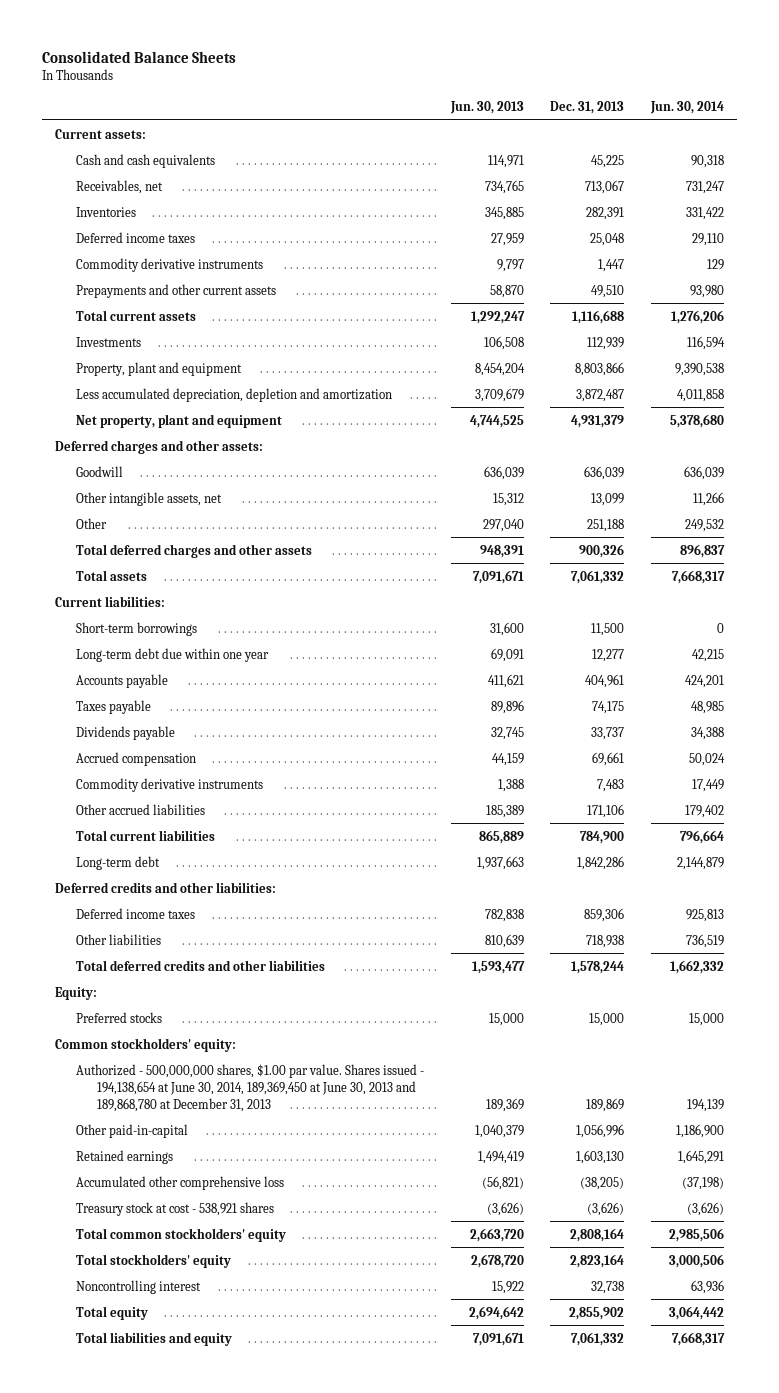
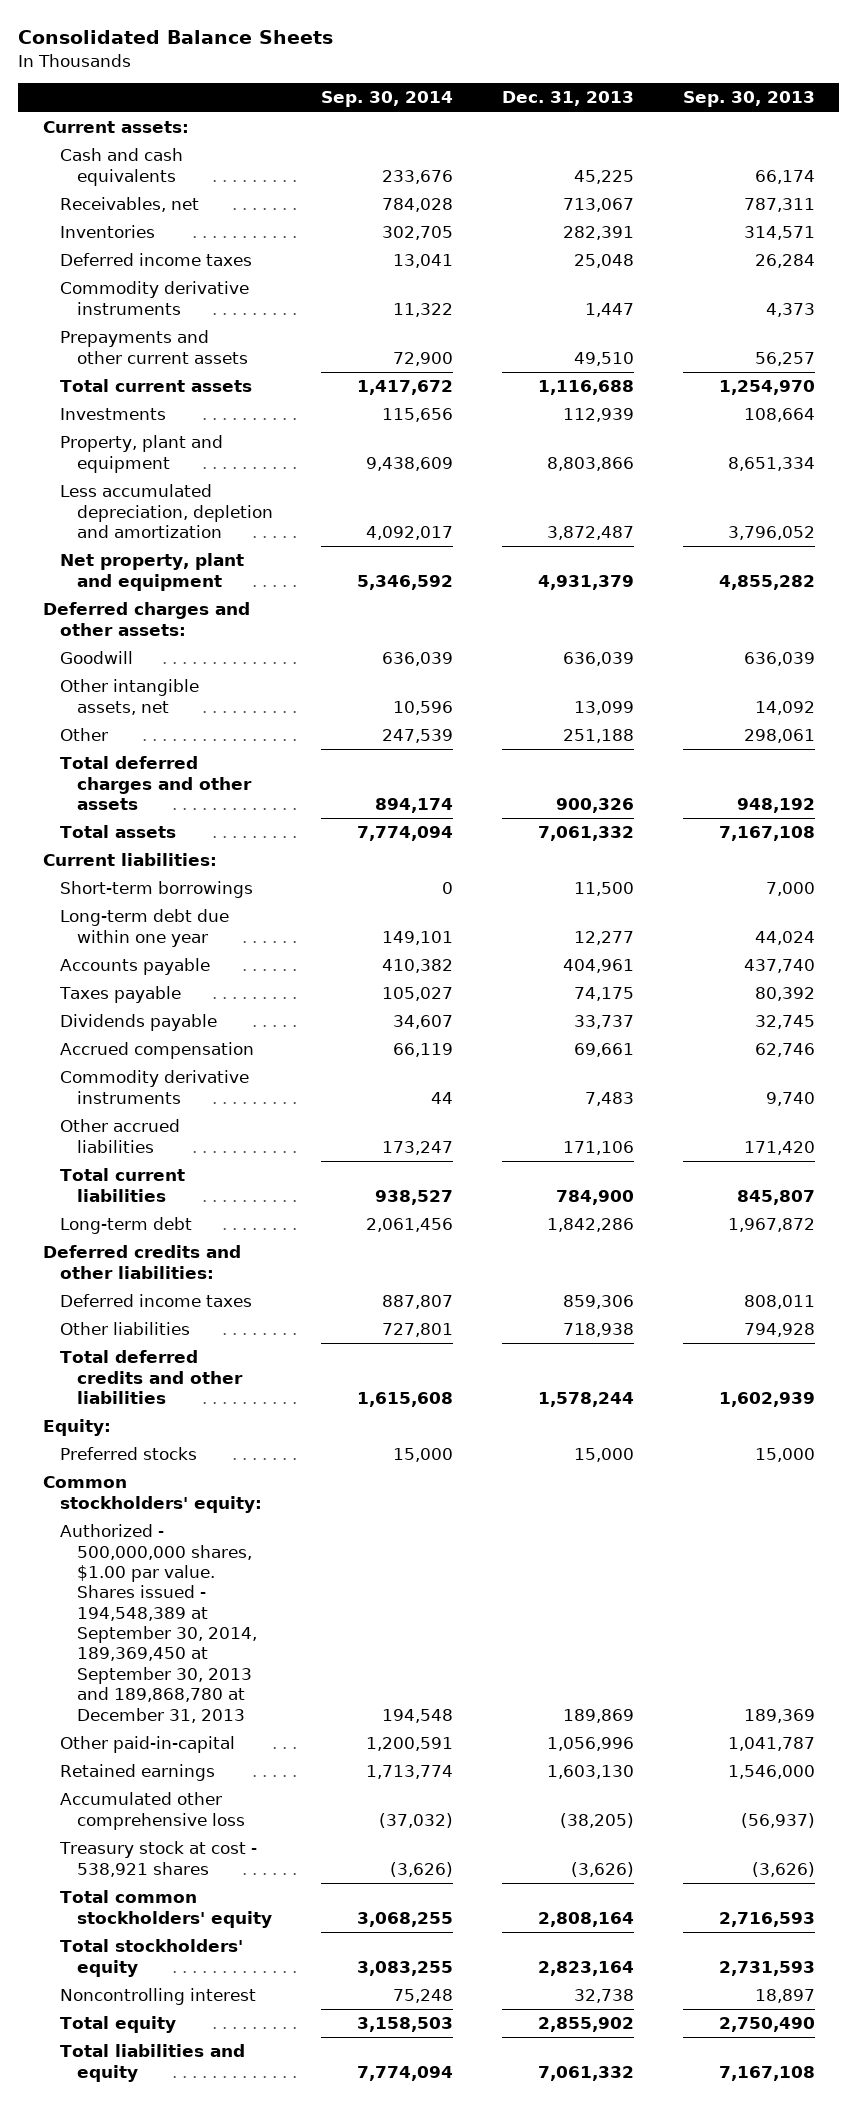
[449,101,524,115] Jun. 30, 2013 -> none
[649,101,724,115] Jun. 30, 2014 -> none
none -> [321,91,454,108] Sep. 30, 2014
none -> [682,91,815,108] Sep. 30, 2013
[76,1063,425,1112] Authorized - 500,000,000 shares, $1.00 par value. Shares issued - 194,138,654 at June 30, 2014, 189,369,450 at June 30, 2013 and 189,868,780 at December 31, 2013 -> [59,1524,257,1723] Authorized - 500,000,000 shares, $1.00 par value. Shares issued - 194,548,389 at September 30, 2014, 189,369,450 at September 30, 2013 and 189,868,780 at December 31, 2013

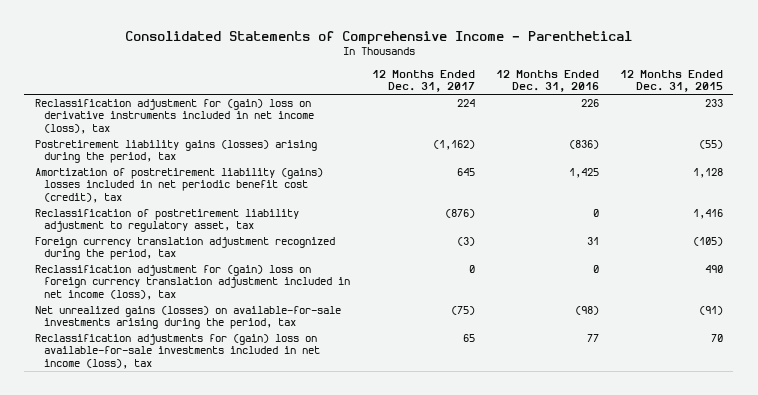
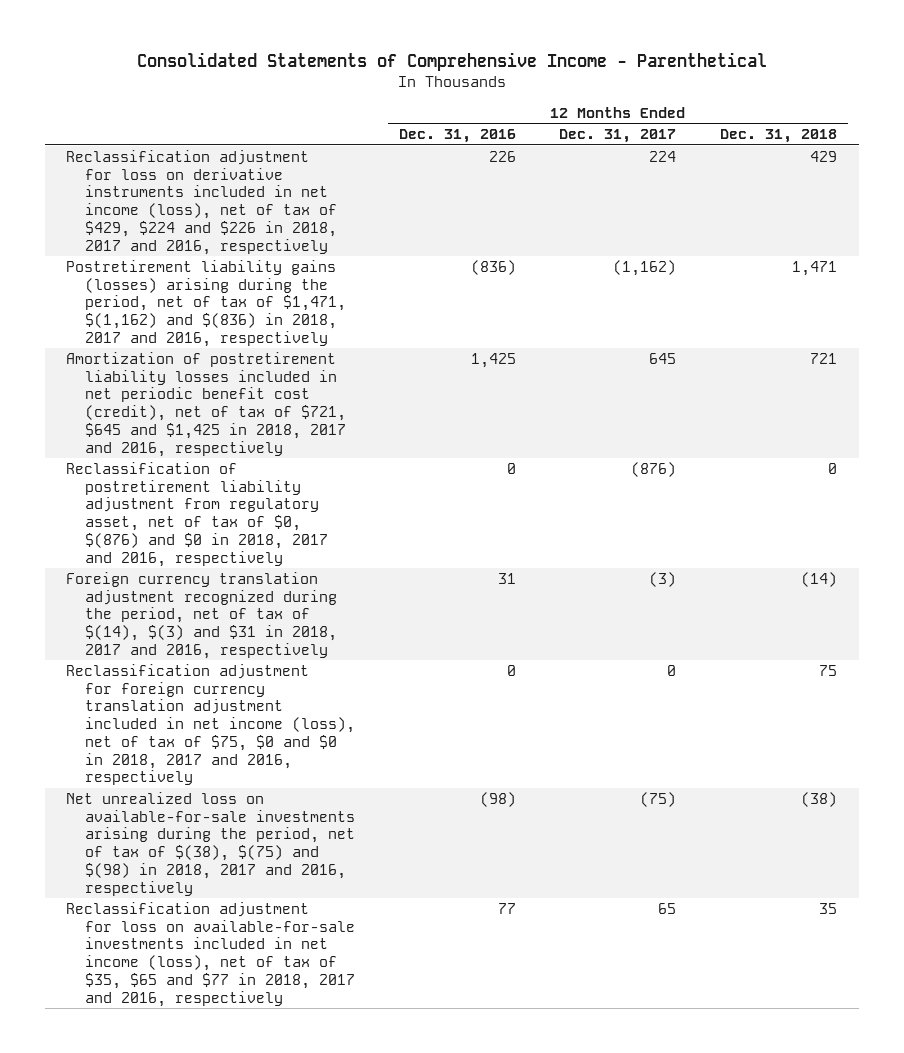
[619,70,723,93] 12 Months Ended Dec. 31, 2015 -> none
none -> [720,129,838,144] Dec. 31, 2018
[35,98,315,134] Reclassification adjustment for (gain) loss on derivative instruments included in net income (loss), tax -> [66,149,337,255] Reclassification adjustment for loss on derivative instruments included in net income (loss), net of tax of $429, $224 and $226 in 2018, 2017 and 2016, respectively
[35,139,318,164] Postretirement liability gains (losses) arising during the period, tax -> [66,259,346,347] Postretirement liability gains (losses) arising during the period, net of tax of $1,471, $(1,162) and $(836) in 2018, 2017 and 2016, respectively
[35,167,324,203] Amortization of postretirement liability (gains) losses included in net periodic benefit cost (credit), tax -> [66,351,346,457] Amortization of postretirement liability losses included in net periodic benefit cost (credit), net of tax of $721, $645 and $1,425 in 2018, 2017 and 2016, respectively
[35,208,300,233] Reclassification of postretirement liability adjustment to regulatory asset, tax -> [66,461,328,567] Reclassification of postretirement liability adjustment from regulatory asset, net of tax of $0, $(876) and $0 in 2018, 2017 and 2016, respectively
[35,236,336,261] Foreign currency translation adjustment recognized during the period, tax -> [66,571,337,659] Foreign currency translation adjustment recognized during the period, net of tax of $(14), $(3) and $31 in 2018, 2017 and 2016, respectively
[35,264,351,300] Reclassification adjustment for (gain) loss on foreign currency translation adjustment included in net income (loss), tax -> [66,663,355,786] Reclassification adjustment for foreign currency translation adjustment included in net income (loss), net of tax of $75, $0 and $0 in 2018, 2017 and 2016, respectively
[35,305,342,330] Net unrealized gains (losses) on available-for-sale investments arising during the period, tax -> [66,791,355,896] Net unrealized loss on available-for-sale investments arising during the period, net of tax of $(38), $(75) and $(98) in 2018, 2017 and 2016, respectively
[35,333,321,369] Reclassification adjustments for (gain) loss on available-for-sale investments included in net income (loss), tax -> [66,901,355,1007] Reclassification adjustment for loss on available-for-sale investments included in net income (loss), net of tax of $35, $65 and $77 in 2018, 2017 and 2016, respectively

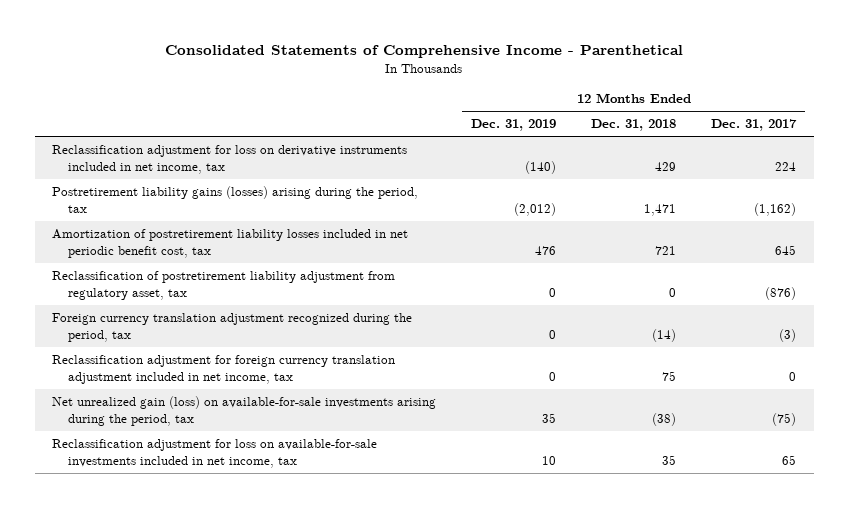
[398,129,516,144] Dec. 31, 2016 -> none
none -> [471,119,557,132] Dec. 31, 2019
[66,149,337,255] Reclassification adjustment for loss on derivative instruments included in net income (loss), net of tax of $429, $224 and $226 in 2018, 2017 and 2016, respectively -> [52,145,408,174] Reclassification adjustment for loss on derivative instruments included in net income, tax
[66,259,346,347] Postretirement liability gains (losses) arising during the period, net of tax of $1,471, $(1,162) and $(836) in 2018, 2017 and 2016, respectively -> [52,186,419,213] Postretirement liability gains (losses) arising during the period, tax
[66,351,346,457] Amortization of postretirement liability losses included in net periodic benefit cost (credit), net of tax of $721, $645 and $1,425 in 2018, 2017 and 2016, respectively -> [52,229,409,258] Amortization of postretirement liability losses included in net periodic benefit cost, tax
[66,461,328,567] Reclassification of postretirement liability adjustment from regulatory asset, net of tax of $0, $(876) and $0 in 2018, 2017 and 2016, respectively -> [52,271,396,300] Reclassification of postretirement liability adjustment from regulatory asset, tax
[66,571,337,659] Foreign currency translation adjustment recognized during the period, net of tax of $(14), $(3) and $31 in 2018, 2017 and 2016, respectively -> [52,313,413,342] Foreign currency translation adjustment recognized during the period, tax
[66,663,355,786] Reclassification adjustment for foreign currency translation adjustment included in net income (loss), net of tax of $75, $0 and $0 in 2018, 2017 and 2016, respectively -> [52,355,396,384] Reclassification adjustment for foreign currency translation adjustment included in net income, tax
[66,791,355,896] Net unrealized loss on available-for-sale investments arising during the period, net of tax of $(38), $(75) and $(98) in 2018, 2017 and 2016, respectively -> [52,396,437,426] Net unrealized gain (loss) on available-for-sale investments arising during the period, tax
[66,901,355,1007] Reclassification adjustment for loss on available-for-sale investments included in net income (loss), net of tax of $35, $65 and $77 in 2018, 2017 and 2016, respectively -> [52,439,378,468] Reclassification adjustment for loss on available-for-sale investments included in net income, tax

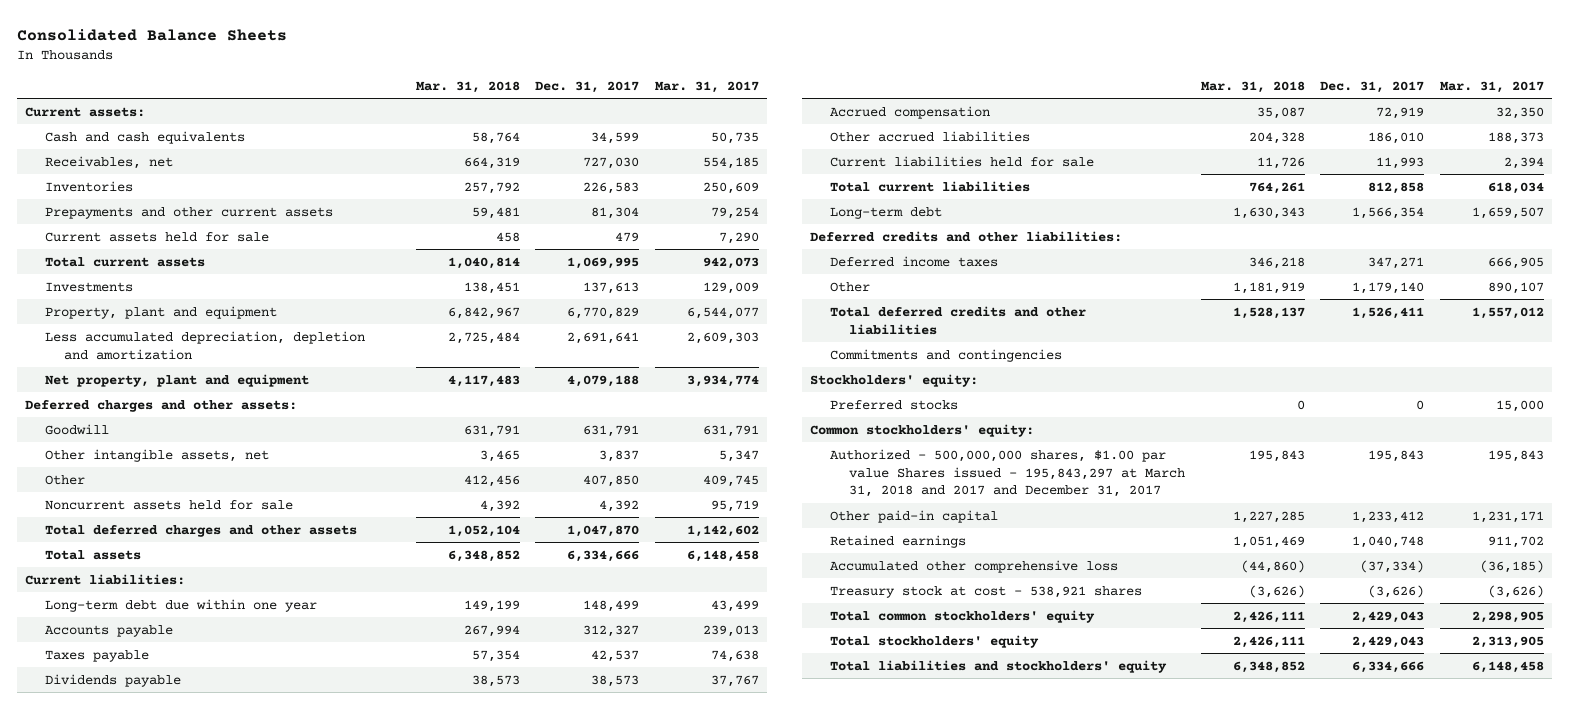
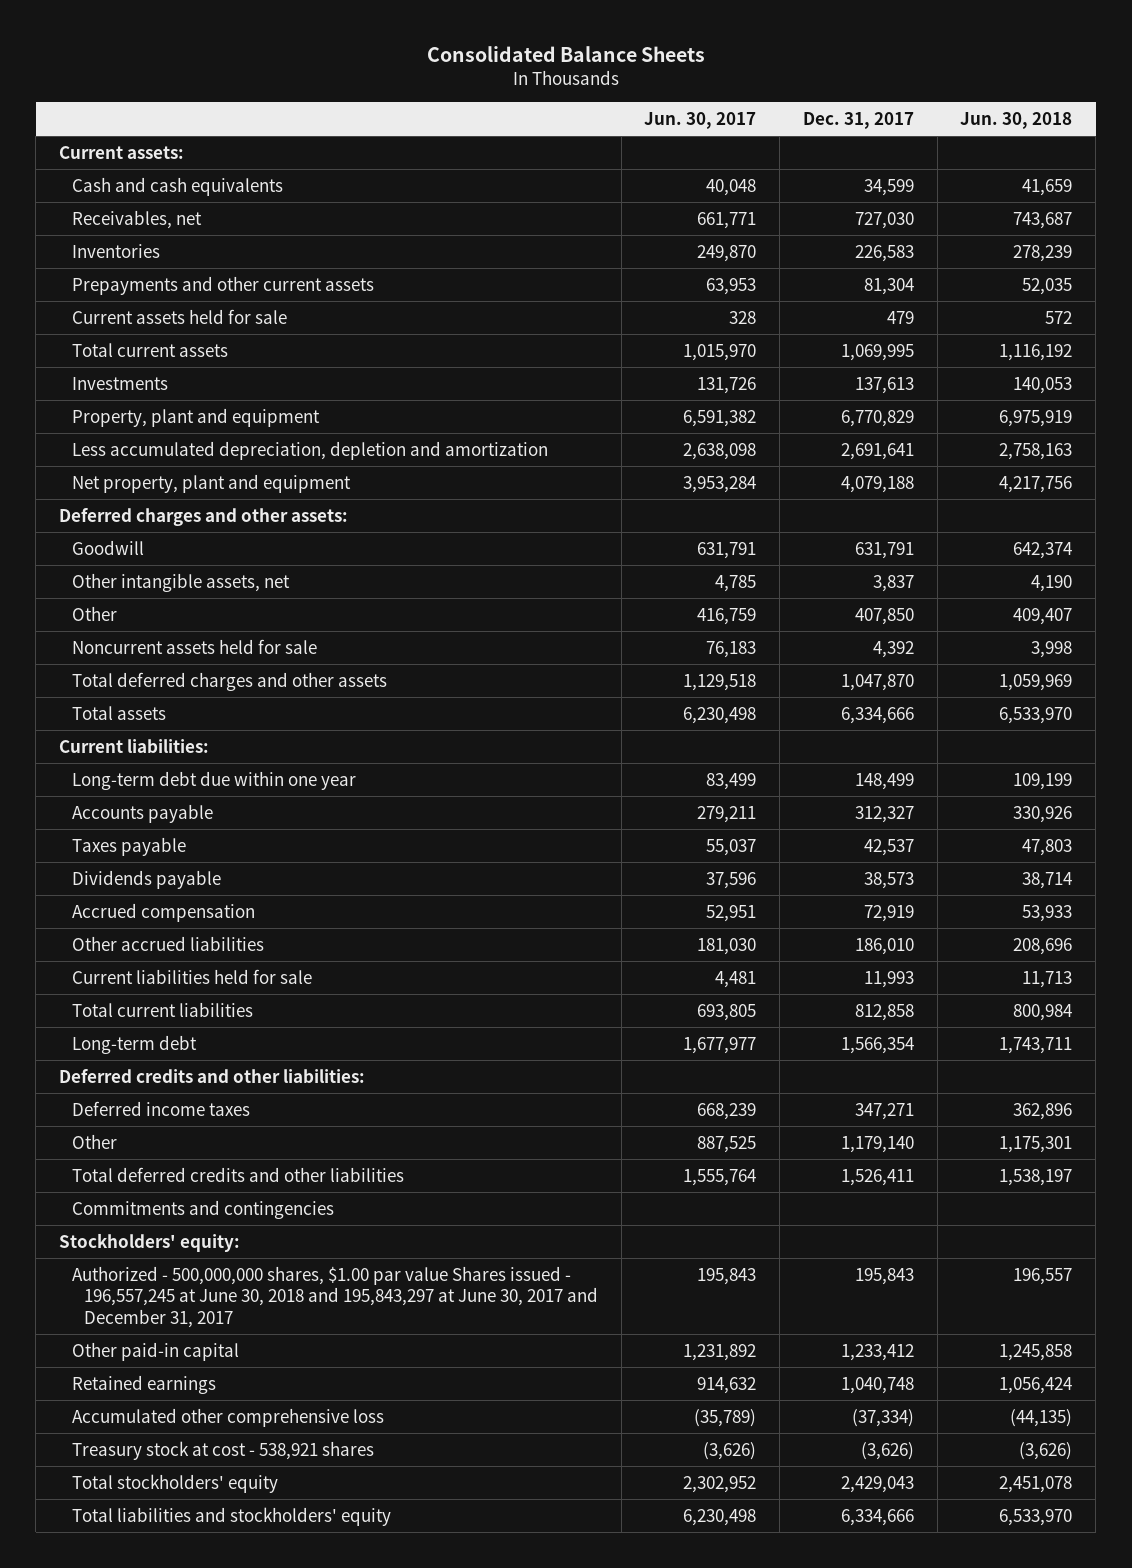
[415,80,520,93] Mar. 31, 2018 -> none
[654,80,759,93] Mar. 31, 2017 -> none
none -> [644,111,757,129] Jun. 30, 2017
none -> [960,111,1073,129] Jun. 30, 2018
[829,399,958,410] Preferred stocks -> none
[810,423,1035,437] Common stockholders' equity: -> none
[829,448,1185,498] Authorized - 500,000,000 shares, $1.00 par value Shares issued - 195,843,297 at March 31, 2018 and 2017 and December 31, 2017 -> [71,1265,599,1328] Authorized - 500,000,000 shares, $1.00 par value Shares issued - 196,557,245 at June 30, 2018 and 195,843,297 at June 30, 2017 and December 31, 2017
[829,609,1095,623] Total common stockholders' equity -> none

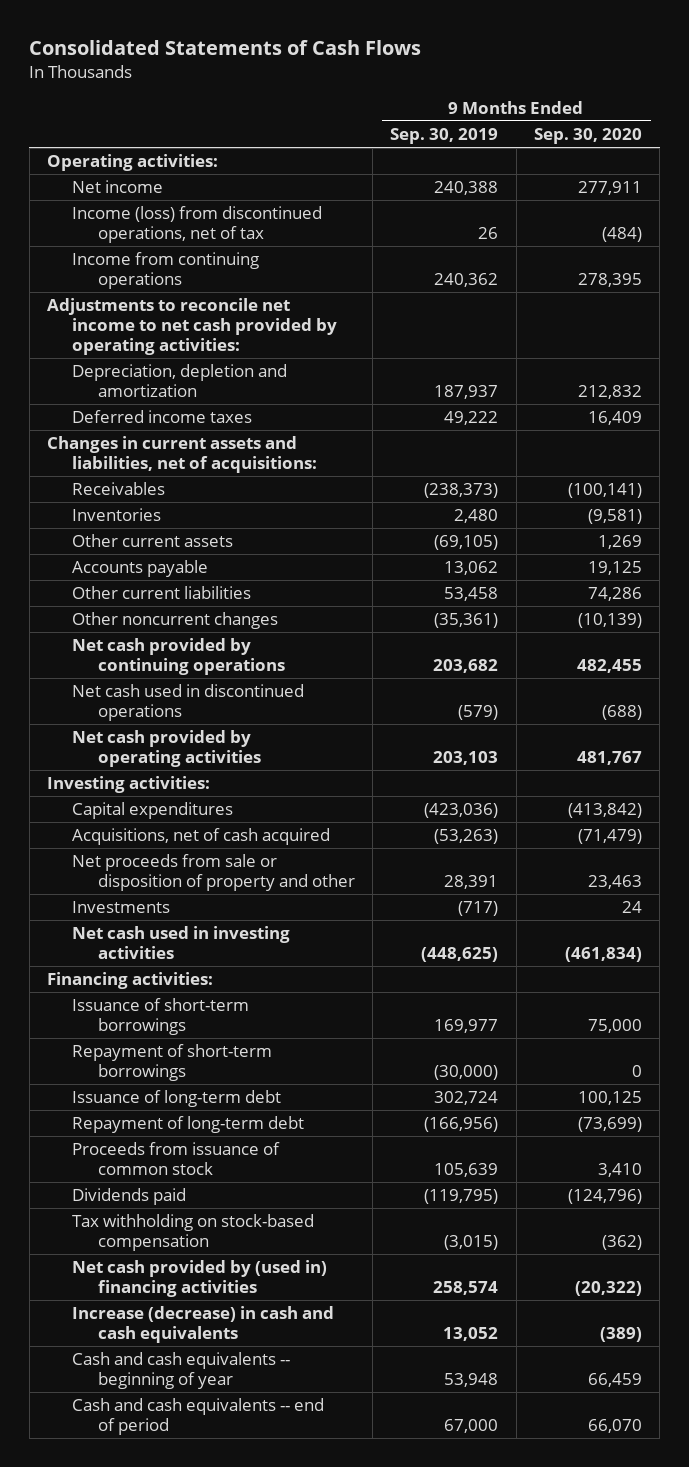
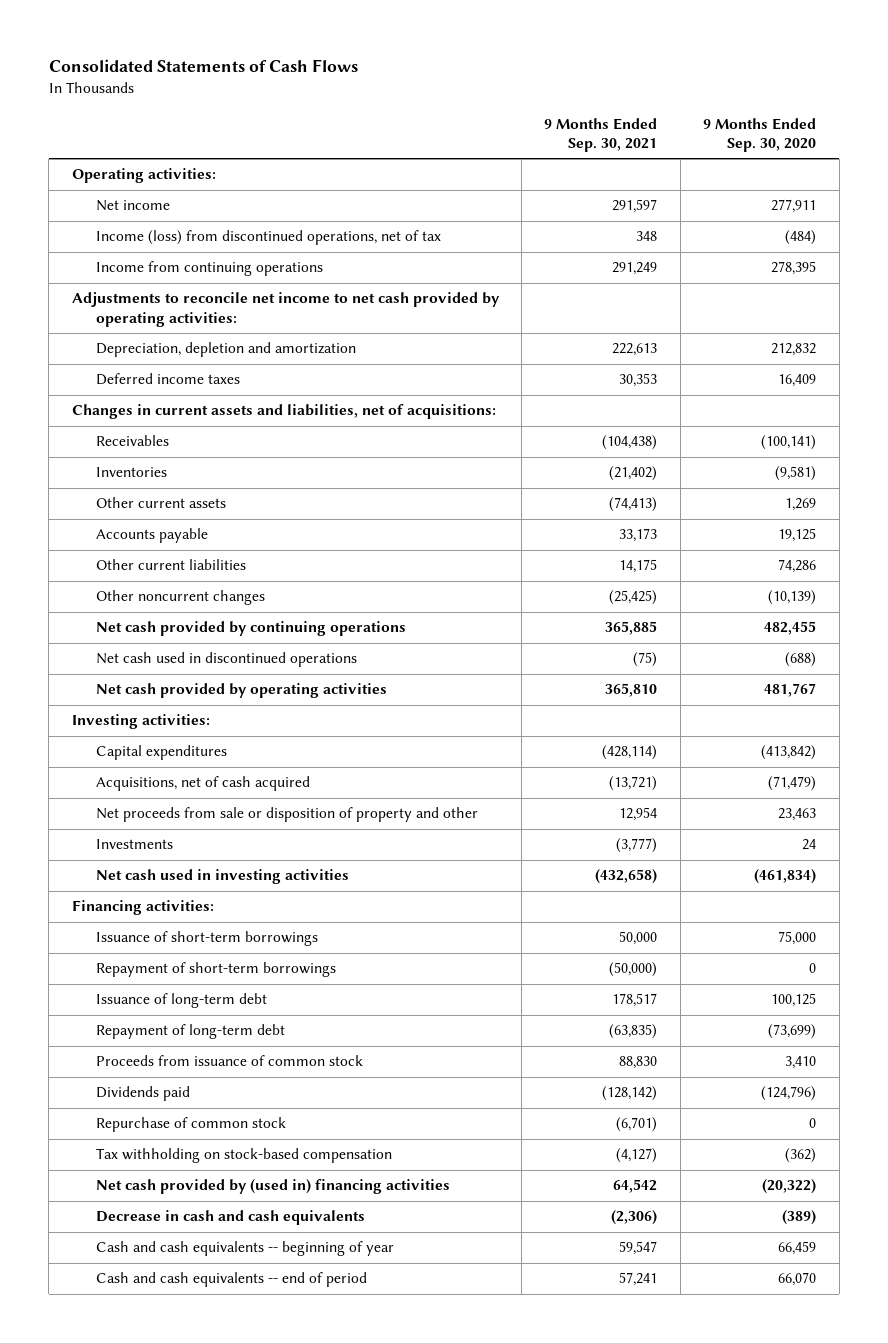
[390,128,499,145] Sep. 30, 2019 -> none
none -> [544,117,658,153] 9 Months Ended Sep. 30, 2021
none -> [95,1117,286,1133] Repurchase of common stock
[72,1306,335,1343] Increase (decrease) in cash and cash equivalents -> [95,1210,365,1226] Decrease in cash and cash equivalents

